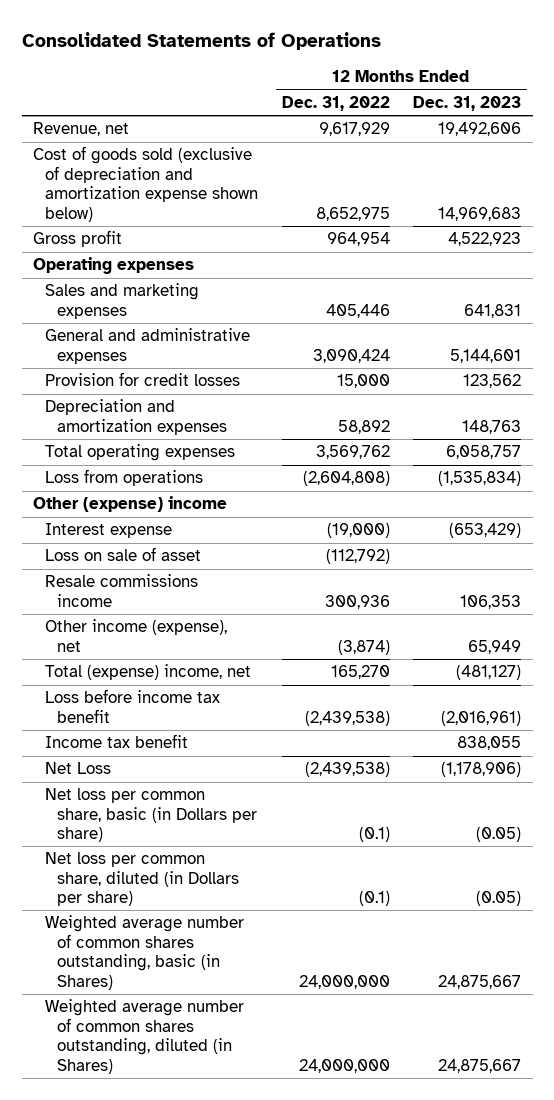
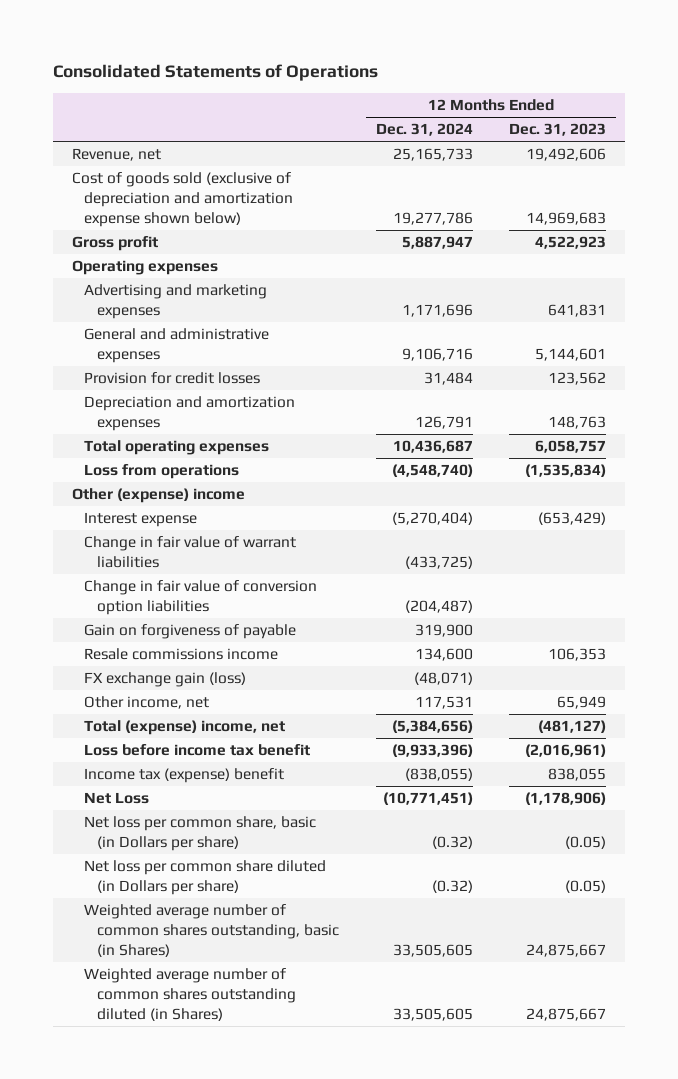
[281,95,390,111] Dec. 31, 2022 -> none
none -> [375,123,473,137] Dec. 31, 2024
[45,283,200,319] Sales and marketing expenses -> [84,284,268,319] Advertising and marketing expenses
[45,547,202,562] Loss on sale of asset -> none
none -> [84,536,297,568] Change in fair value of warrant liabilities
none -> [84,580,318,615] Change in fair value of conversion option liabilities
none -> [84,624,297,640] Gain on forgiveness of payable
none -> [84,672,247,688] FX exchange gain (loss)
[45,619,228,652] Other income (expense), net -> [84,696,210,710] Other income, net
[45,734,189,749] Income tax benefit -> [84,768,285,784] Income tax (expense) benefit
[45,852,240,907] Net loss per common share, diluted (in Dollars per share) -> [84,860,327,895] Net loss per common share diluted (in Dollars per share)
[45,999,245,1074] Weighted average number of common shares outstanding, diluted (in Shares) -> [84,968,296,1021] Weighted average number of common shares outstanding diluted (in Shares)

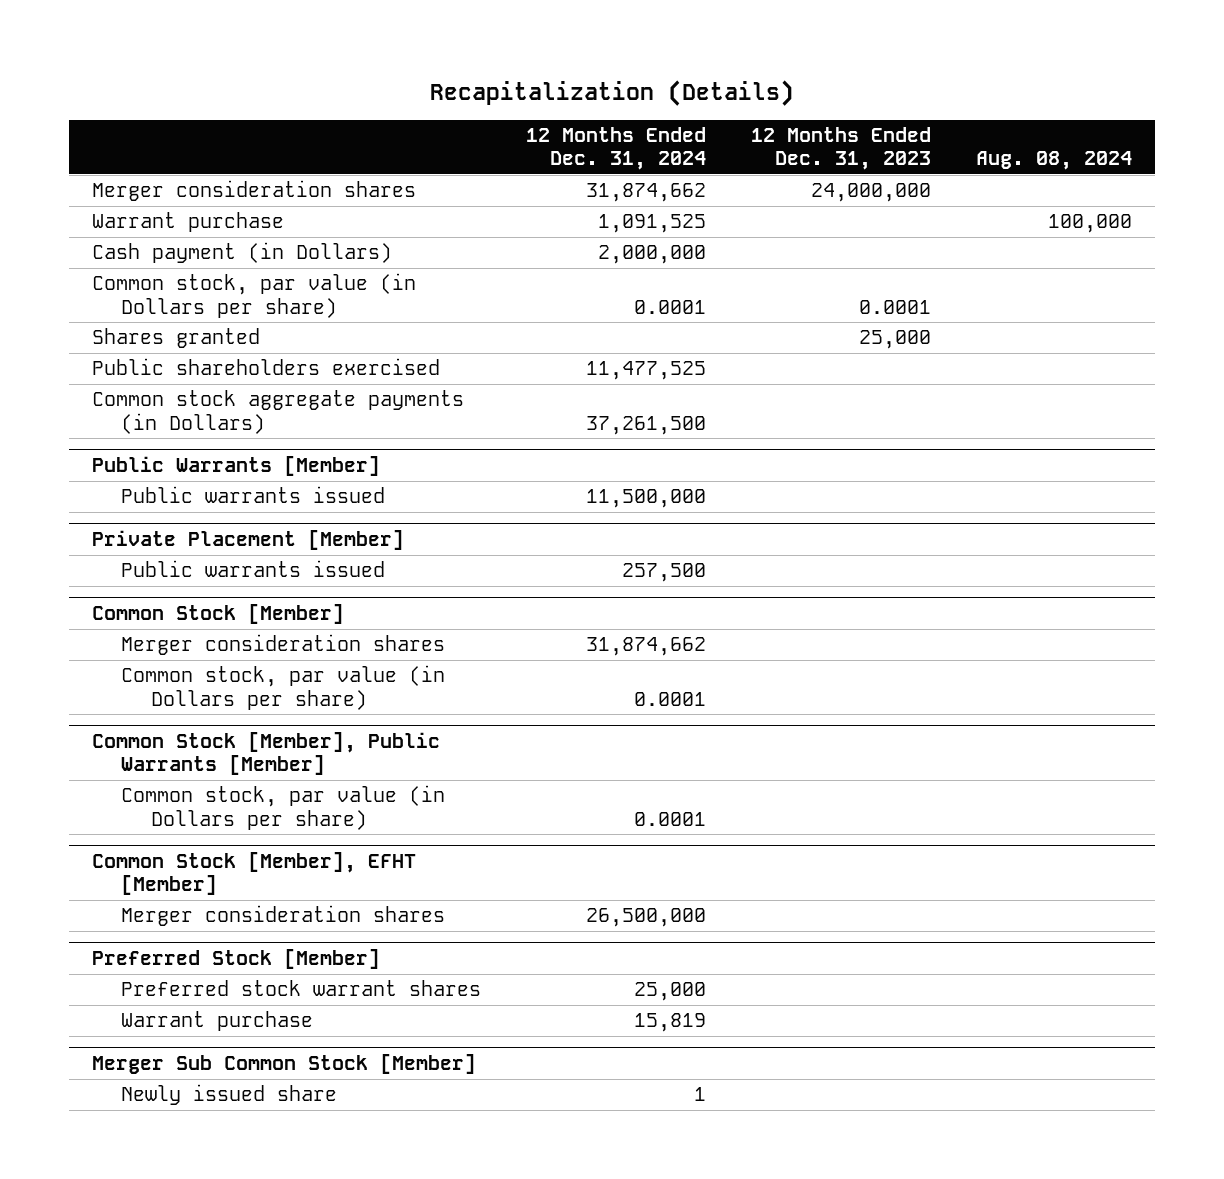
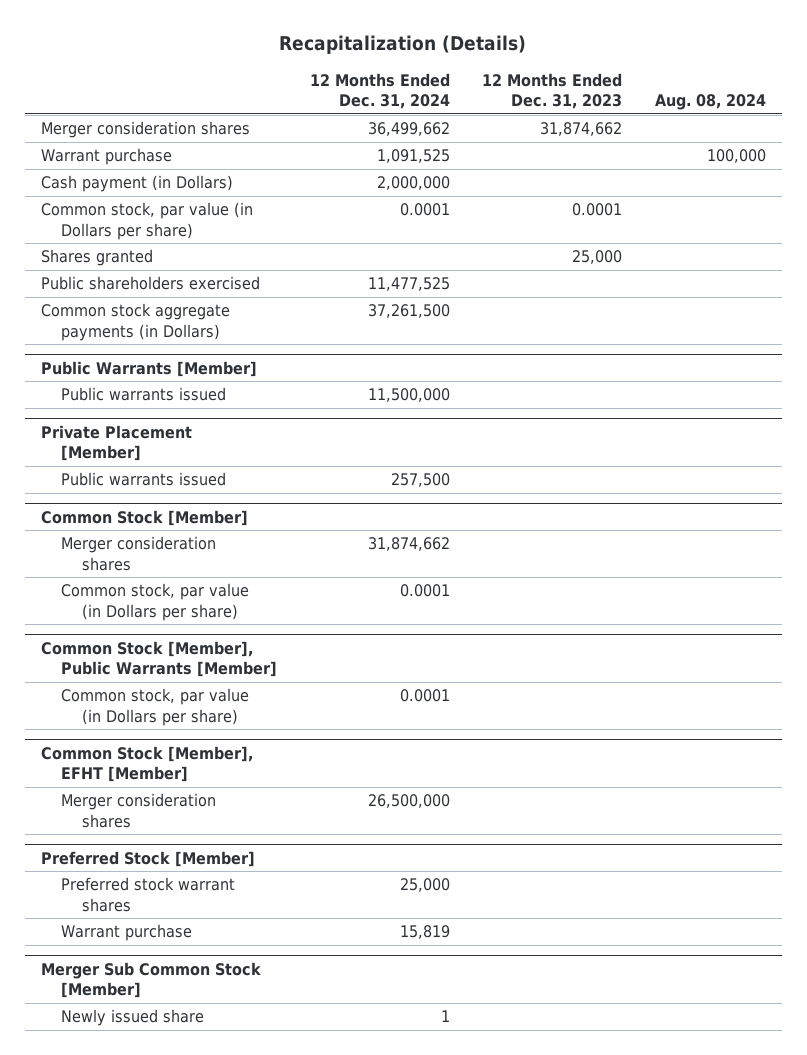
[586,183,707,203] 31,874,662 -> [367,122,450,137] 36,499,662
[811,183,932,203] 24,000,000 -> [540,122,623,137] 31,874,662

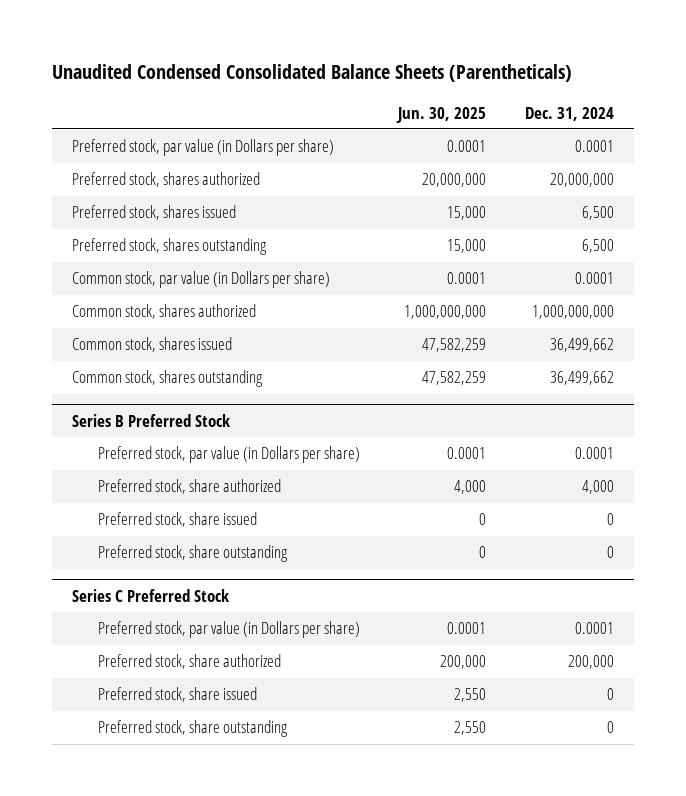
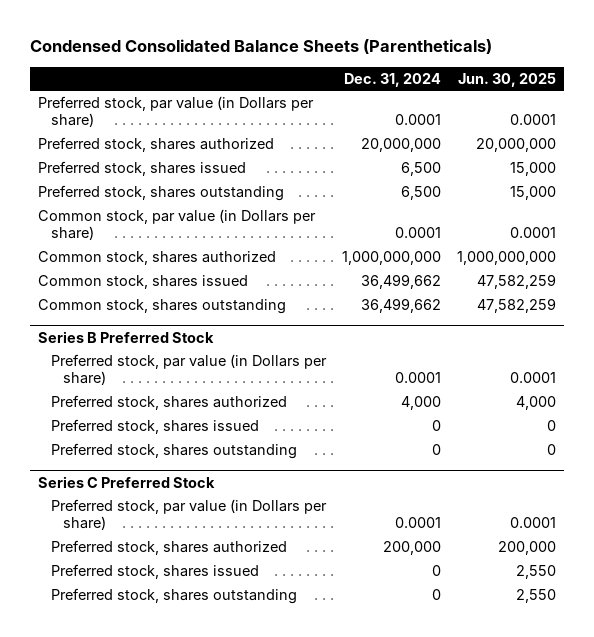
[52,64,573,83] Unaudited Condensed Consolidated Balance Sheets (Parentheticals) -> [30,39,493,55] Condensed Consolidated Balance Sheets (Parentheticals)
[97,479,281,495] Preferred stock, share authorized -> [50,395,287,411] Preferred stock, shares authorized
[97,512,257,528] Preferred stock, share issued -> [50,419,259,435] Preferred stock, shares issued
[97,545,288,563] Preferred stock, share outstanding -> [50,443,297,460] Preferred stock, shares outstanding
[97,654,281,670] Preferred stock, share authorized -> [50,540,287,556] Preferred stock, shares authorized
[97,687,257,703] Preferred stock, share issued -> [50,564,259,580] Preferred stock, shares issued
[97,720,288,738] Preferred stock, share outstanding -> [50,588,297,605] Preferred stock, shares outstanding

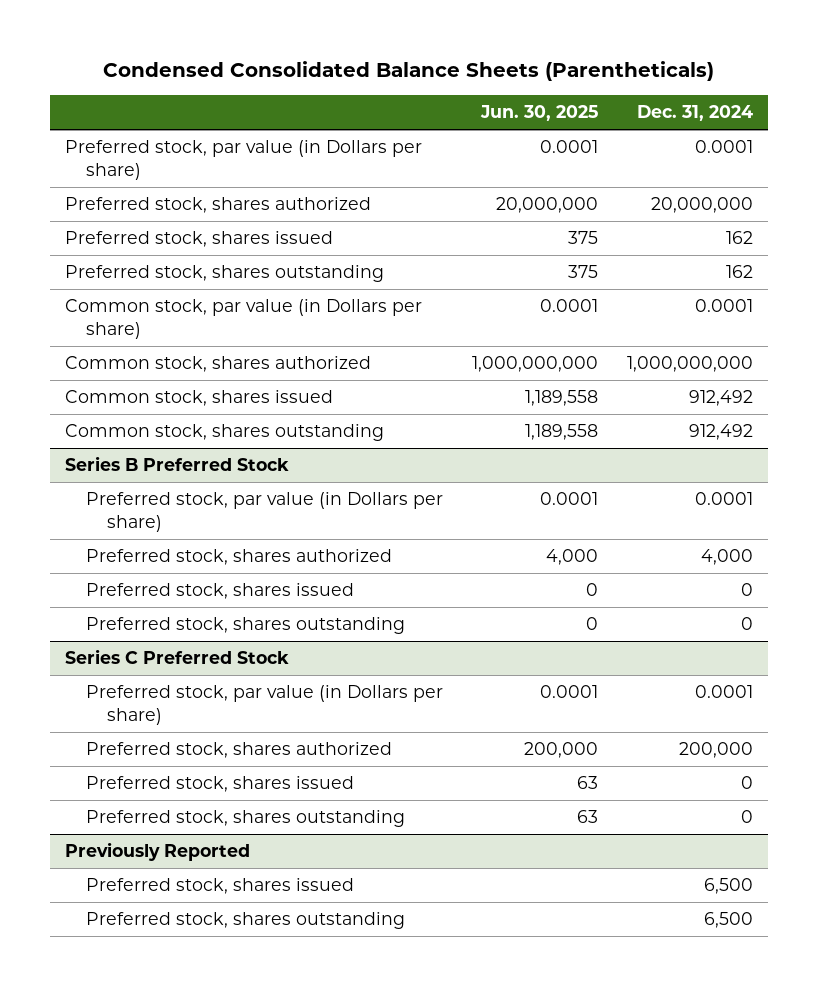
[400,162,441,177] 6,500 -> [726,231,754,245] 162
[510,162,557,177] 15,000 -> [567,231,598,245] 375
[400,186,441,201] 6,500 -> [726,265,754,279] 162
[510,186,557,201] 15,000 -> [567,265,598,279] 375
[360,274,441,290] 36,499,662 -> [689,390,754,407] 912,492
[477,274,557,290] 47,582,259 -> [524,390,598,407] 1,189,558
[360,298,441,314] 36,499,662 -> [689,424,754,441] 912,492
[477,298,557,314] 47,582,259 -> [524,424,598,441] 1,189,558
[516,565,557,580] 2,550 -> [576,776,598,790] 63
[516,589,557,604] 2,550 -> [576,810,598,824] 63
none -> [64,842,250,862] Previously Reported
none -> [85,878,354,895] Preferred stock, shares issued
none -> [85,912,405,930] Preferred stock, shares outstanding

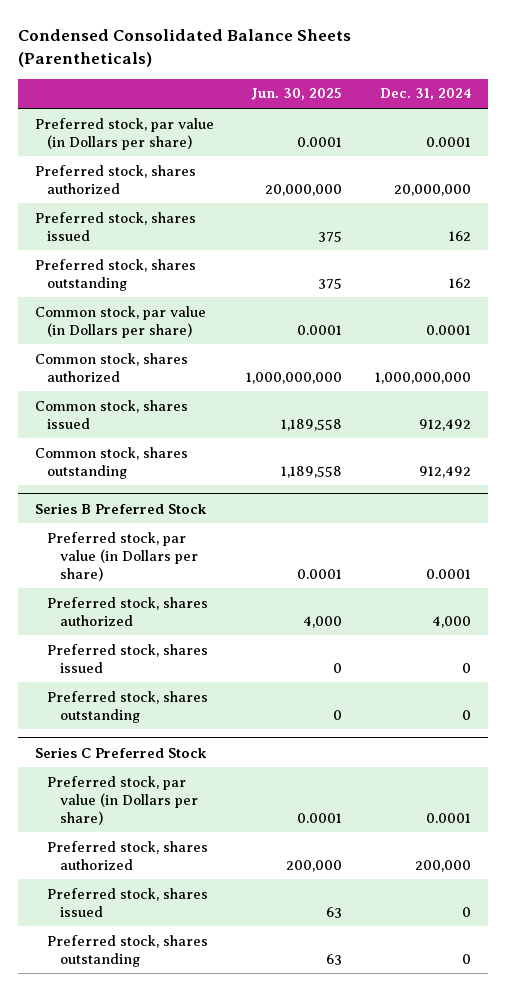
[64,842,250,862] Previously Reported -> none
[85,878,354,895] Preferred stock, shares issued -> none
[85,912,405,930] Preferred stock, shares outstanding -> none

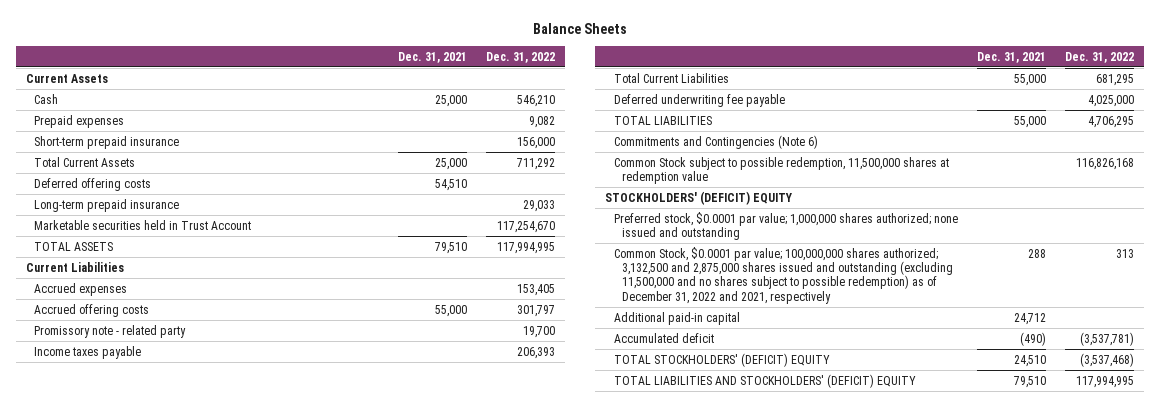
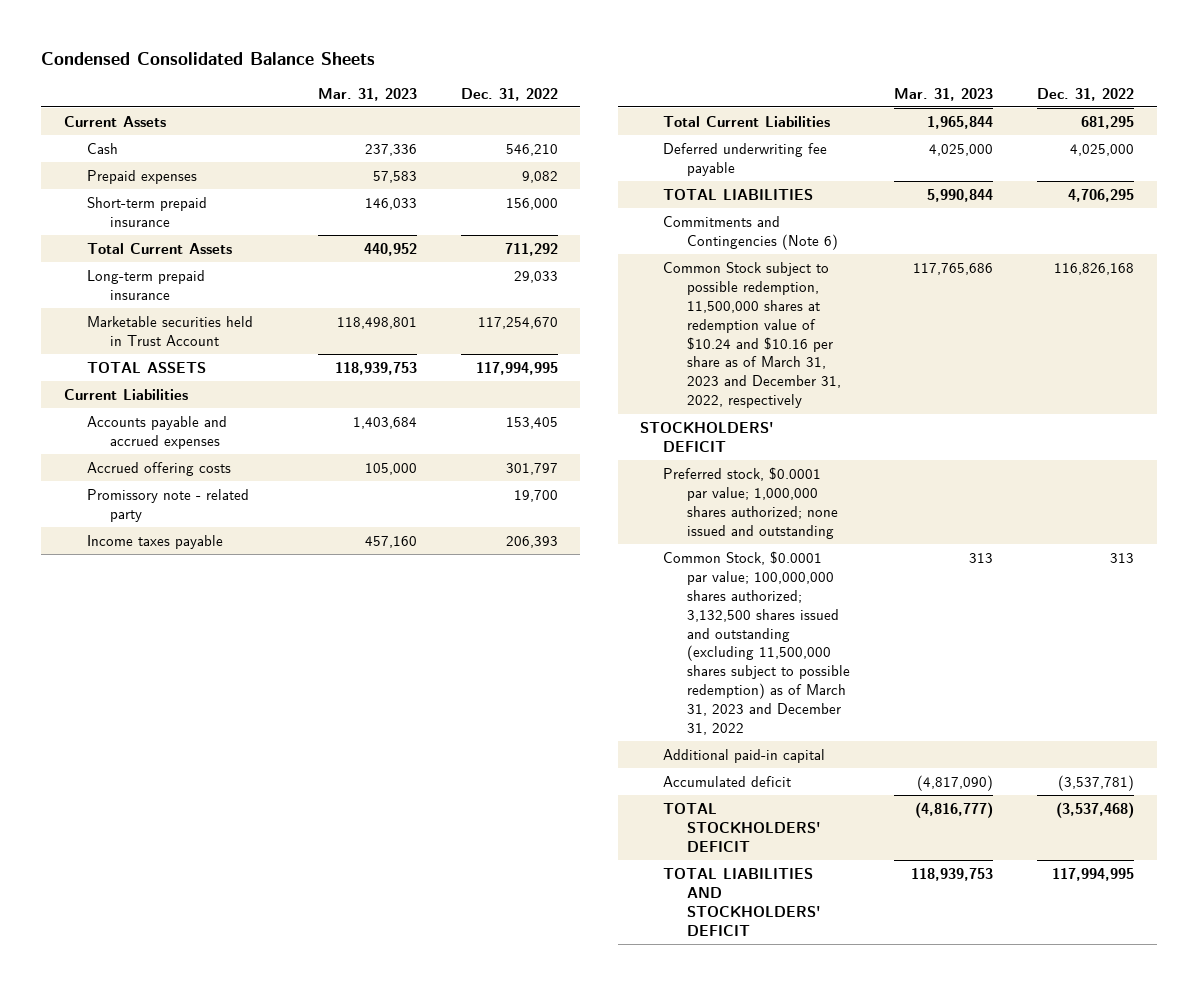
[532,23,627,35] Balance Sheets -> [41,51,376,65] Condensed Consolidated Balance Sheets
[397,51,467,63] Dec. 31, 2021 -> none
none -> [317,87,417,101] Mar. 31, 2023
[34,177,152,191] Deferred offering costs -> none
[34,282,128,296] Accrued expenses -> [86,415,227,449] Accounts payable and accrued expenses
[613,156,949,185] Common Stock subject to possible redemption, 11,500,000 shares at redemption value -> [663,261,841,409] Common Stock subject to possible redemption, 11,500,000 shares at redemption value of $10.24 and $10.16 per share as of March 31, 2023 and December 31, 2022, respectively
[604,190,792,205] STOCKHOLDERS' (DEFICIT) EQUITY -> [639,421,774,452] STOCKHOLDERS' DEFICIT
[613,246,954,304] Common Stock, $0.0001 par value; 100,000,000 shares authorized; 3,132,500 and 2,875,000 shares issued and outstanding (excluding 11,500,000 and no shares subject to possible redemption) as of December 31, 2022 and 2021, respectively -> [663,550,850,736] Common Stock, $0.0001 par value; 100,000,000 shares authorized; 3,132,500 shares issued and outstanding (excluding 11,500,000 shares subject to possible redemption) as of March 31, 2023 and December 31, 2022
[613,352,830,367] TOTAL STOCKHOLDERS' (DEFICIT) EQUITY -> [663,802,821,852] TOTAL STOCKHOLDERS' DEFICIT
[613,373,916,388] TOTAL LIABILITIES AND STOCKHOLDERS' (DEFICIT) EQUITY -> [663,867,821,936] TOTAL LIABILITIES AND STOCKHOLDERS' DEFICIT

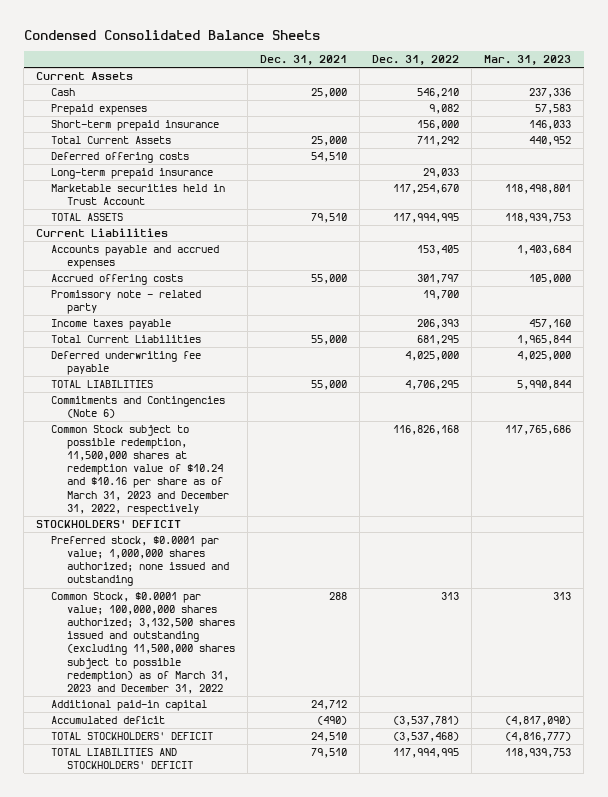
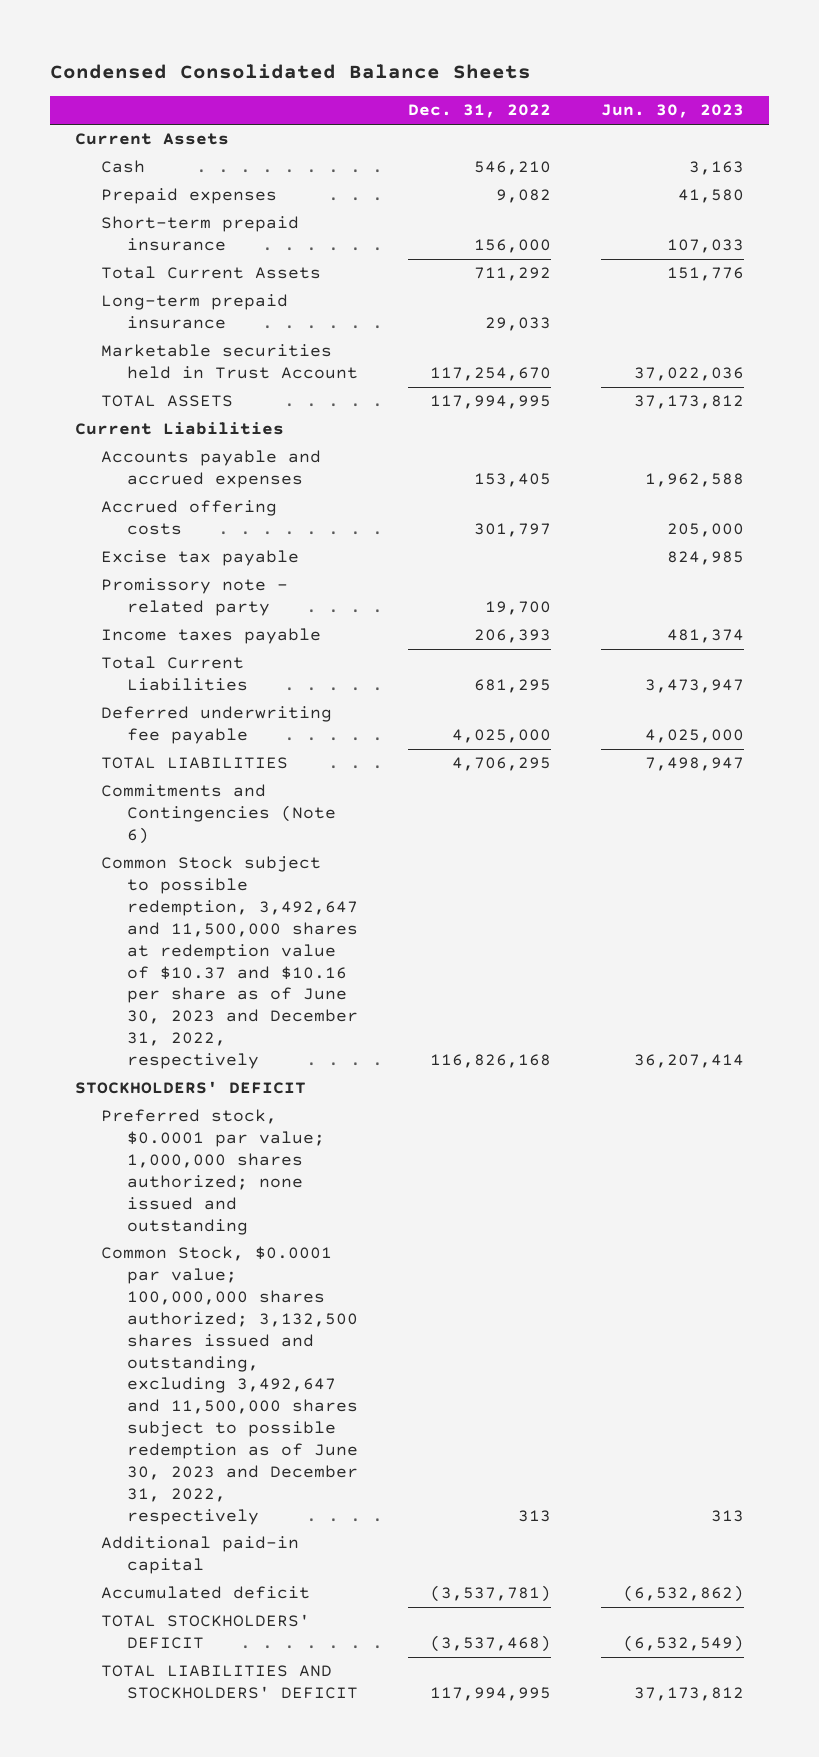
[259,55,347,66] Dec. 31, 2021 -> none
[484,55,572,66] Mar. 31, 2023 -> none
none -> [601,104,745,119] Jun. 30, 2023
[51,152,190,164] Deferred offering costs -> none
none -> [100,550,299,567] Excise tax payable
[51,425,229,515] Common Stock subject to possible redemption, 11,500,000 shares at redemption value of $10.24 and $10.16 per share as of March 31, 2023 and December 31, 2022, respectively -> [100,856,359,1070] Common Stock subject to possible redemption, 3,492,647 and 11,500,000 shares at redemption value of $10.37 and $10.16 per share as of June 30, 2023 and December 31, 2022, respectively
[51,592,235,694] Common Stock, $0.0001 par value; 100,000,000 shares authorized; 3,132,500 shares issued and outstanding (excluding 11,500,000 shares subject to possible redemption) as of March 31, 2023 and December 31, 2022 -> [100,1246,359,1525] Common Stock, $0.0001 par value; 100,000,000 shares authorized; 3,132,500 shares issued and outstanding, excluding 3,492,647 and 11,500,000 shares subject to possible redemption as of June 30, 2023 and December 31, 2022, respectively

